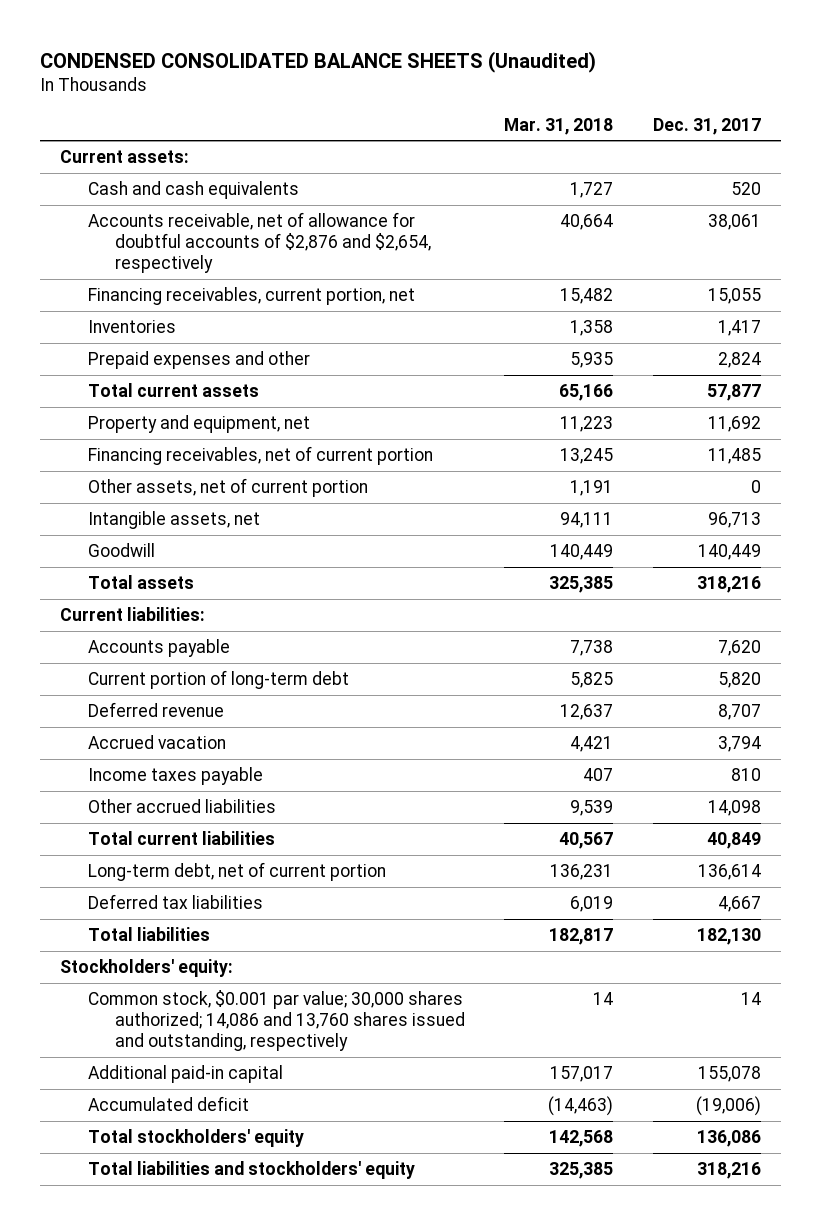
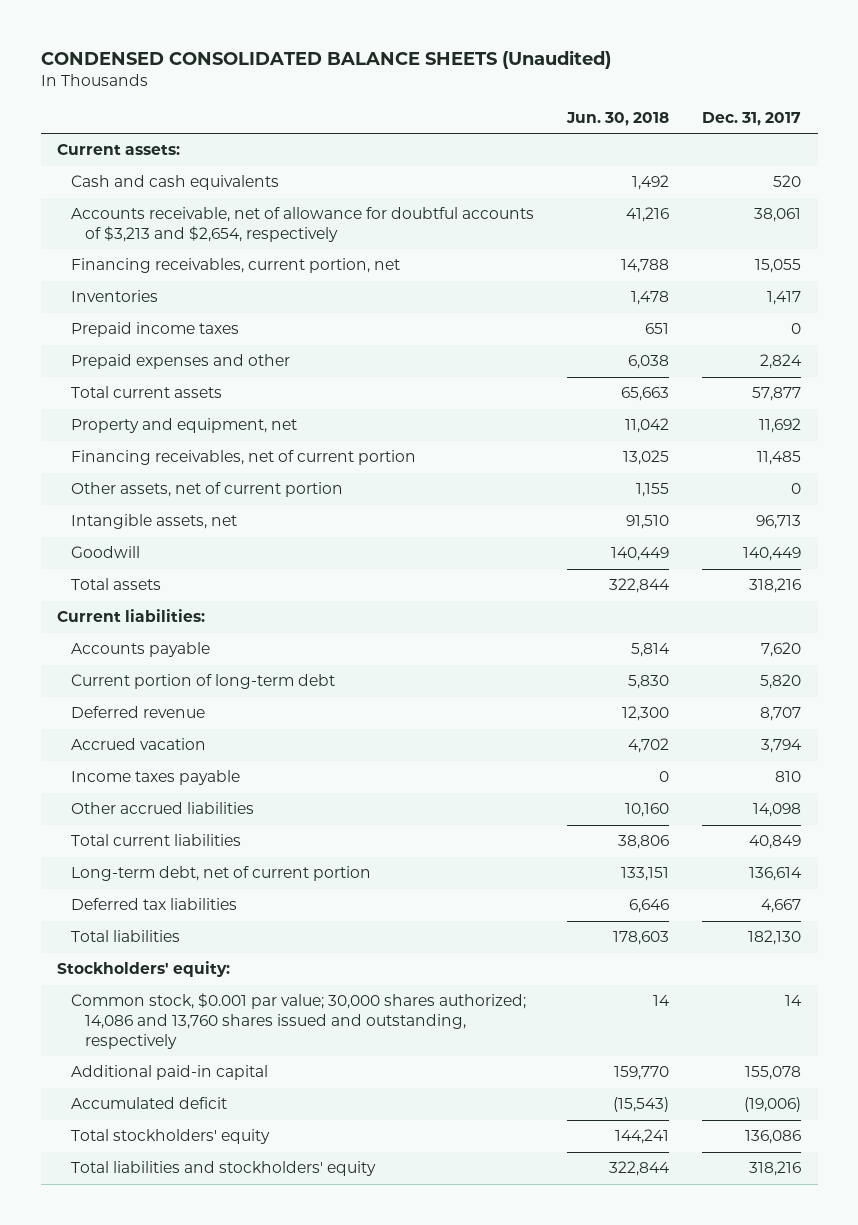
[504,117,614,135] Mar. 31, 2018 -> none
none -> [566,112,670,127] Jun. 30, 2018
[87,212,431,274] Accounts receivable, net of allowance for doubtful accounts of $2,876 and $2,654, respectively -> [71,207,535,242] Accounts receivable, net of allowance for doubtful accounts of $3,213 and $2,654, respectively
none -> [71,322,240,338] Prepaid income taxes

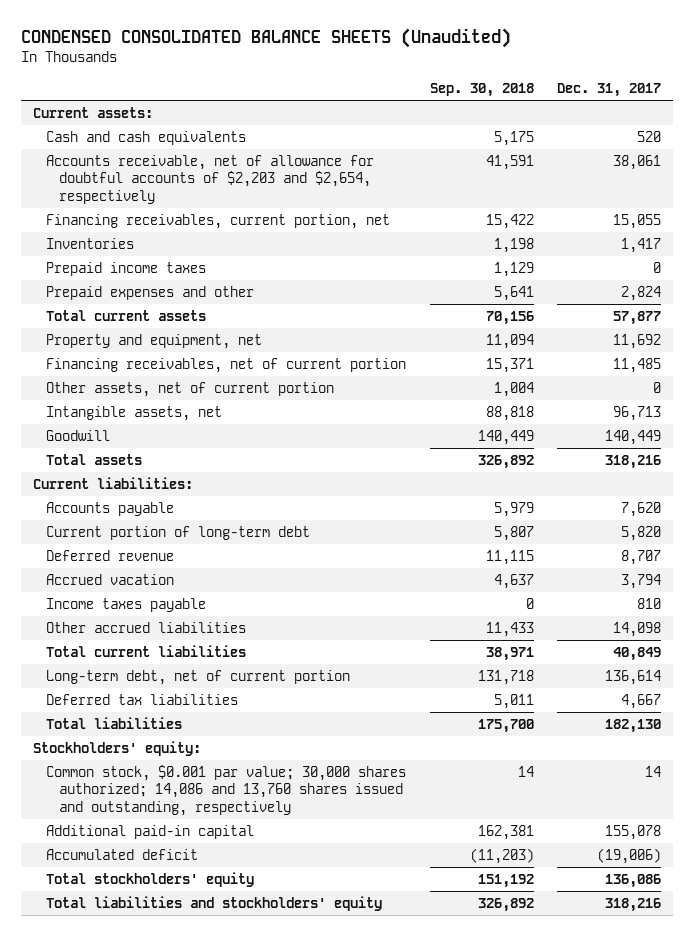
[566,112,670,127] Jun. 30, 2018 -> none
none -> [429,83,534,98] Sep. 30, 2018
[71,207,535,242] Accounts receivable, net of allowance for doubtful accounts of $3,213 and $2,654, respectively -> [45,155,374,204] Accounts receivable, net of allowance for doubtful accounts of $2,203 and $2,654, respectively

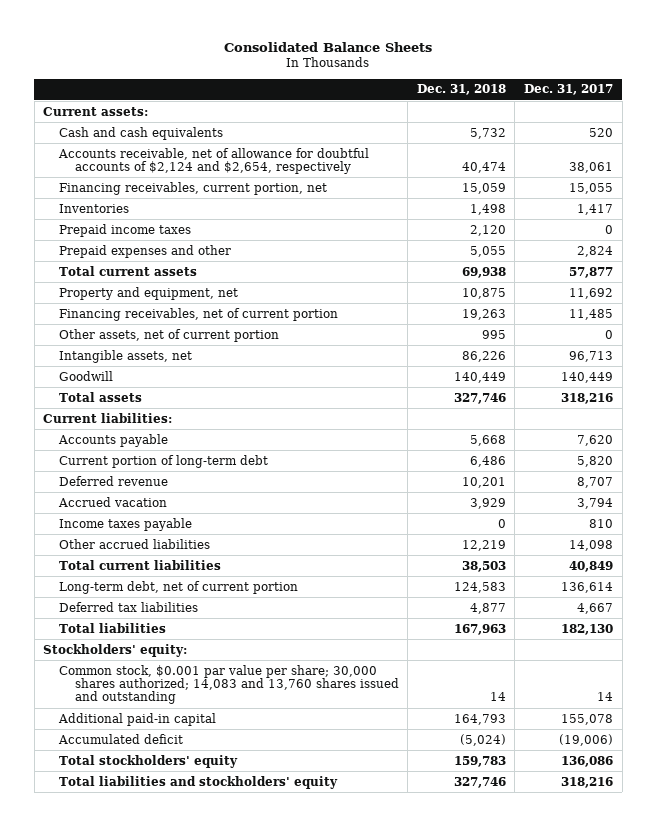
[20,27,511,48] CONDENSED CONSOLIDATED BALANCE SHEETS (Unaudited) -> [224,41,433,52] Consolidated Balance Sheets
[429,83,534,98] Sep. 30, 2018 -> none
none -> [416,84,506,96] Dec. 31, 2018
[45,155,374,204] Accounts receivable, net of allowance for doubtful accounts of $2,203 and $2,654, respectively -> [57,147,369,175] Accounts receivable, net of allowance for doubtful accounts of $2,124 and $2,654, respectively
[45,765,406,816] Common stock, $0.001 par value; 30,000 shares authorized; 14,086 and 13,760 shares issued and outstanding, respectively -> [58,664,399,705] Common stock, $0.001 par value per share; 30,000 shares authorized; 14,083 and 13,760 shares issued and outstanding

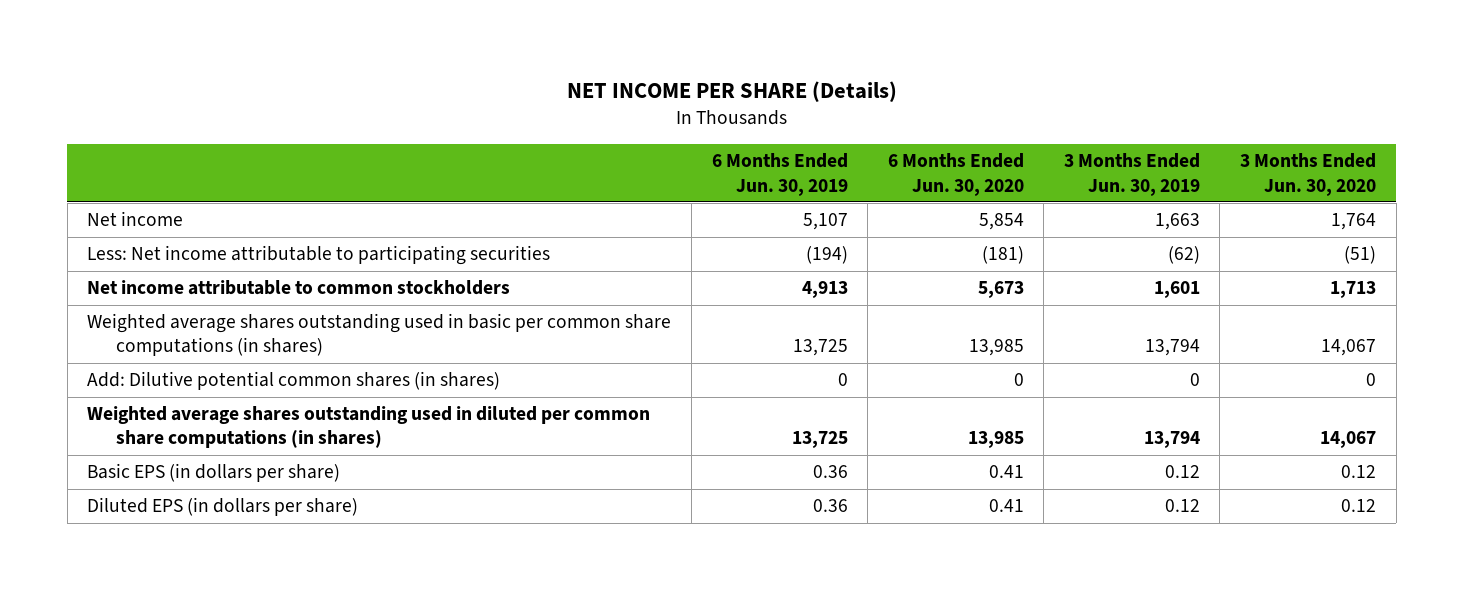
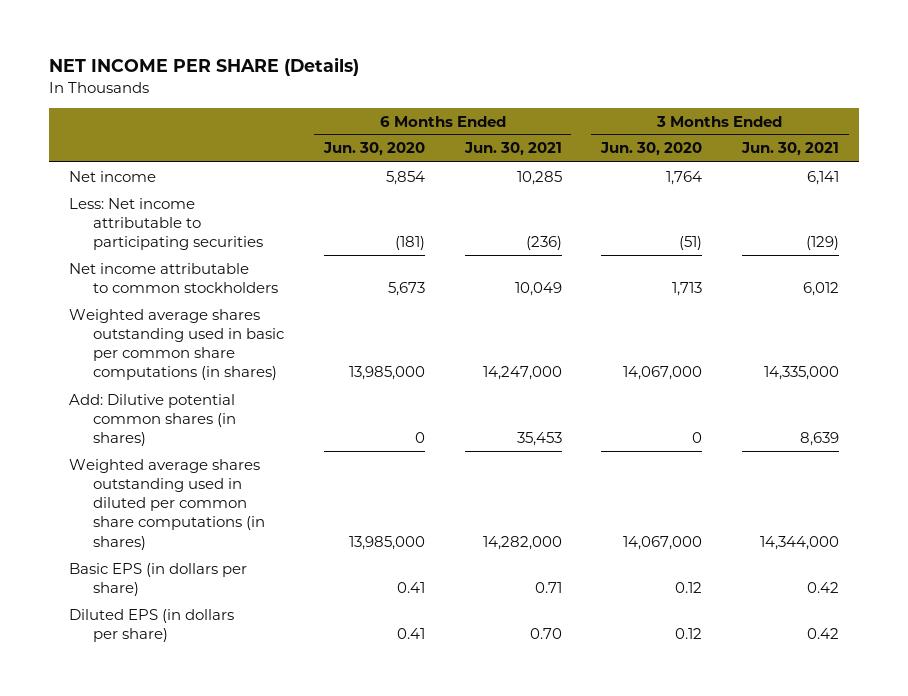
[711,153,848,196] 6 Months Ended Jun. 30, 2019 -> none
[1063,153,1200,196] 3 Months Ended Jun. 30, 2019 -> none
none -> [463,142,562,157] Jun. 30, 2021
none -> [741,142,840,157] Jun. 30, 2021
[968,339,1024,357] 13,985 -> [348,366,425,381] 13,985,000
[1321,339,1377,357] 14,067 -> [623,366,703,381] 14,067,000
[967,431,1024,449] 13,985 -> [348,535,425,550] 13,985,000
[1320,431,1377,449] 14,067 -> [623,535,703,550] 14,067,000

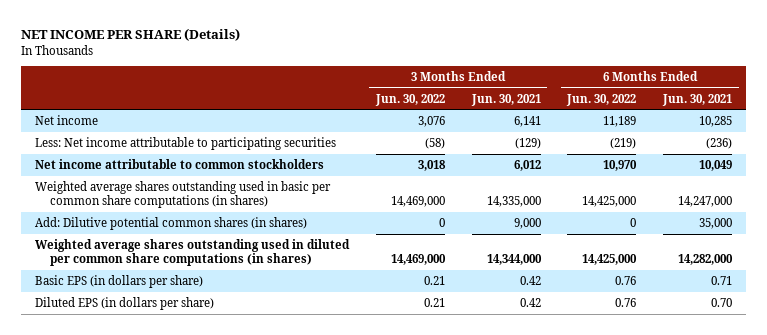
[322,142,425,157] Jun. 30, 2020 -> none
[600,142,703,157] Jun. 30, 2020 -> none
none -> [374,93,445,106] Jun. 30, 2022
none -> [566,93,637,106] Jun. 30, 2022
[516,432,562,447] 35,453 -> [699,217,733,229] 35,000
[800,432,840,447] 8,639 -> [513,217,541,229] 9,000

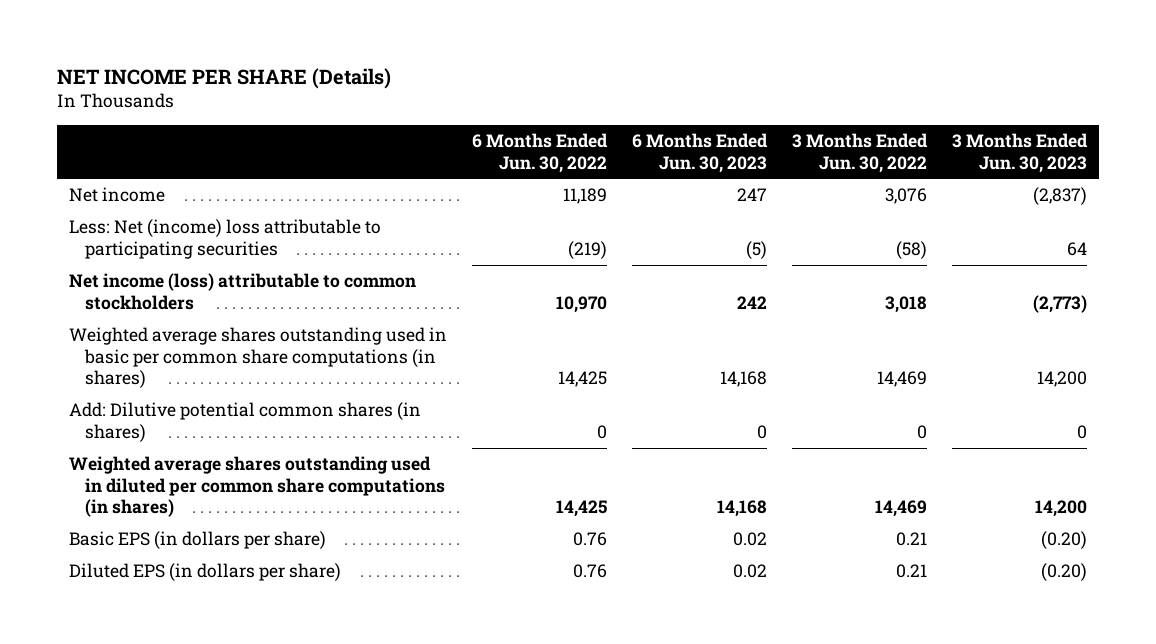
[470,93,541,106] Jun. 30, 2021 -> none
[662,93,733,106] Jun. 30, 2021 -> none
none -> [631,133,768,173] 6 Months Ended Jun. 30, 2023
none -> [951,133,1088,173] 3 Months Ended Jun. 30, 2023
[34,136,336,150] Less: Net income attributable to participating securities -> [69,219,382,259] Less: Net (income) loss attributable to participating securities
[34,158,324,169] Net income attributable to common stockholders -> [69,273,417,310] Net income (loss) attributable to common stockholders
[390,195,445,207] 14,469,000 -> [876,370,927,387] 14,469
[582,195,637,207] 14,425,000 -> [558,370,608,387] 14,425
[390,253,446,265] 14,469,000 -> [874,499,927,517] 14,469
[582,253,638,265] 14,425,000 -> [556,499,608,517] 14,425

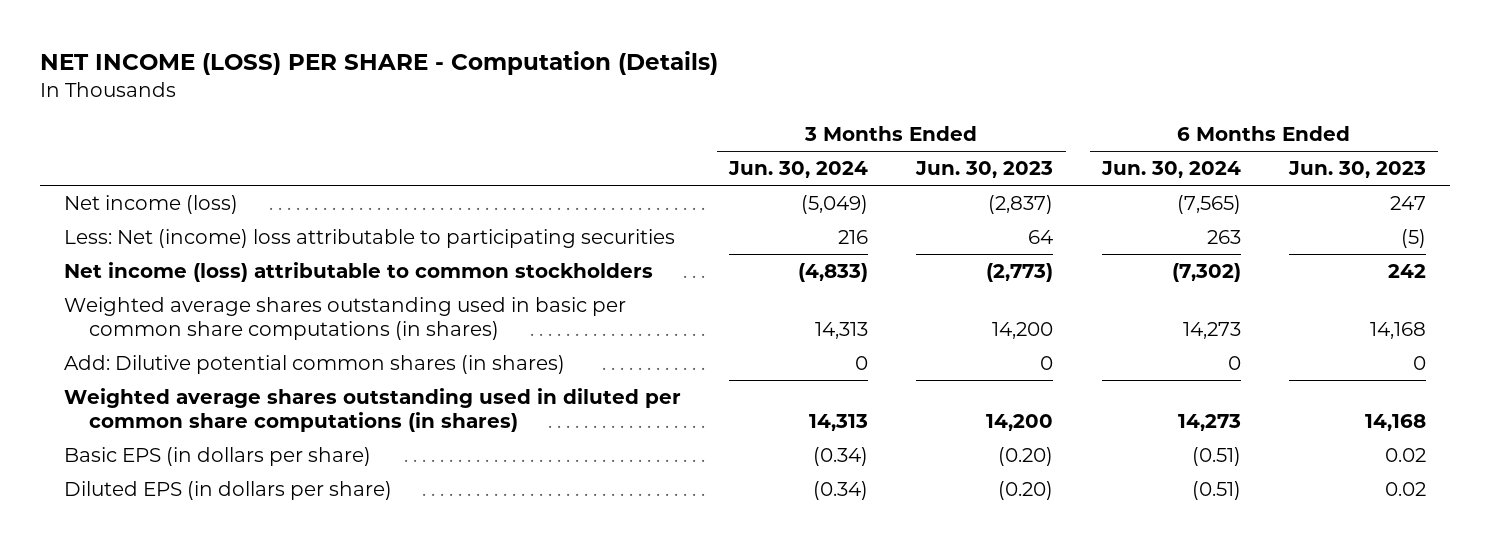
[56,67,391,89] NET INCOME PER SHARE (Details) -> [39,51,718,76] NET INCOME (LOSS) PER SHARE - Computation (Details)
[472,133,609,173] 6 Months Ended Jun. 30, 2022 -> none
[791,133,928,173] 3 Months Ended Jun. 30, 2022 -> none
none -> [728,160,869,178] Jun. 30, 2024
none -> [1100,160,1241,178] Jun. 30, 2024
[69,187,166,203] Net income -> [63,194,238,214] Net income (loss)

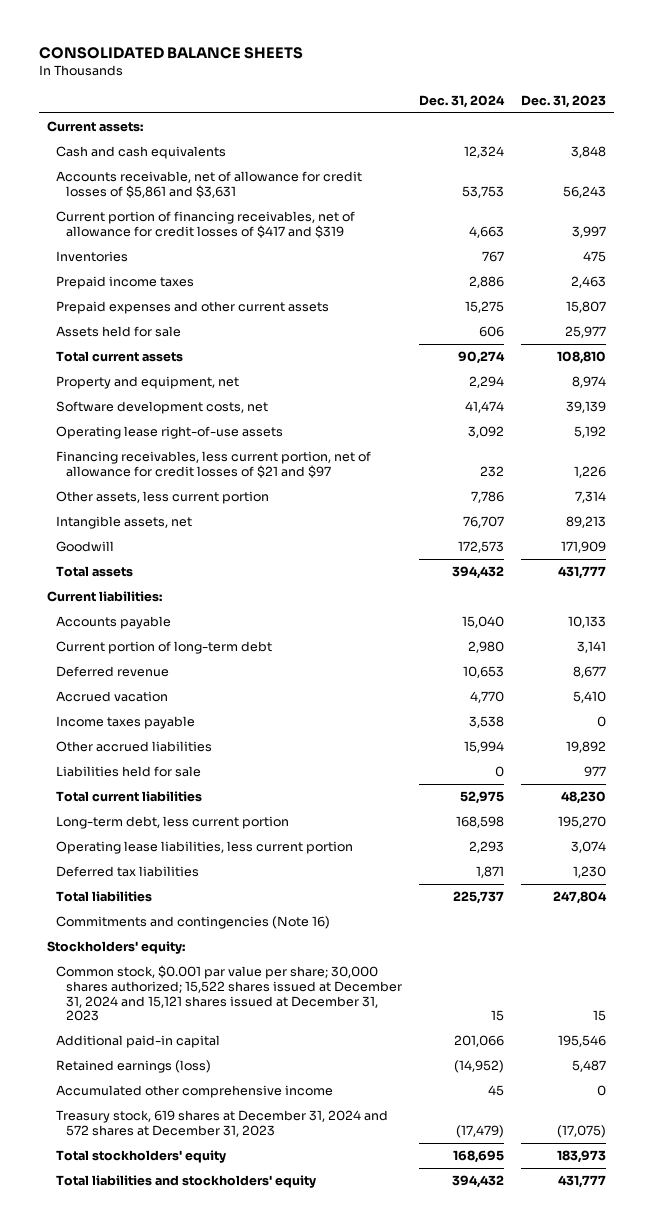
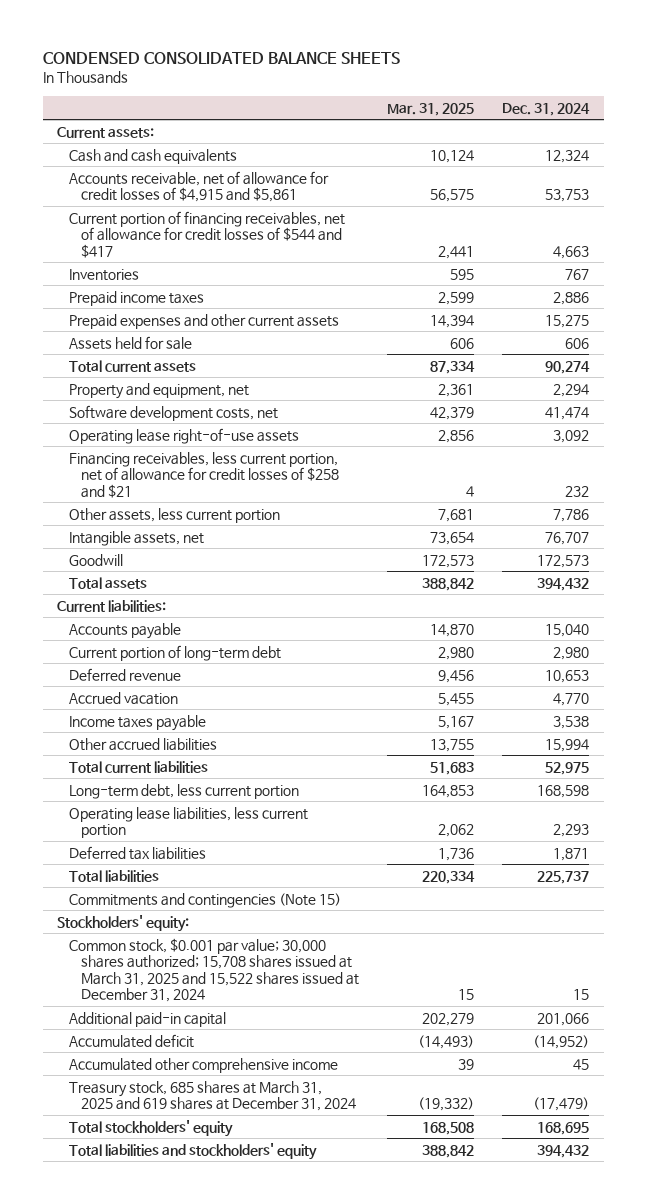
[38,47,303,60] CONSOLIDATED BALANCE SHEETS -> [42,51,400,64] CONDENSED CONSOLIDATED BALANCE SHEETS
[520,95,606,109] Dec. 31, 2023 -> none
none -> [387,102,475,116] Mar. 31, 2025
[56,171,363,198] Accounts receivable, net of allowance for credit losses of $5,861 and $3,631 -> [68,170,329,203] Accounts receivable, net of allowance for credit losses of $4,915 and $5,861
[56,211,356,238] Current portion of financing receivables, net of allowance for credit losses of $417 and $319 -> [68,210,345,258] Current portion of financing receivables, net of allowance for credit losses of $544 and $417
[56,451,372,478] Financing receivables, less current portion, net of allowance for credit losses of $21 and $97 -> [68,451,340,498] Financing receivables, less current portion, net of allowance for credit losses of $258 and $21
[56,766,202,778] Liabilities held for sale -> none
[56,916,331,930] Commitments and contingencies (Note 16) -> [68,892,341,908] Commitments and contingencies (Note 15)
[56,965,402,1022] Common stock, $0.001 par value per share; 30,000 shares authorized; 15,522 shares issued at December 31, 2024 and 15,121 shares issued at December 31, 2023 -> [68,937,360,1003] Common stock, $0.001 par value; 30,000 shares authorized; 15,708 shares issued at March 31, 2025 and 15,522 shares issued at December 31, 2024
[56,1060,212,1074] Retained earnings (loss) -> [68,1033,194,1048] Accumulated deficit
[56,1110,389,1137] Treasury stock, 619 shares at December 31, 2024 and 572 shares at December 31, 2023 -> [68,1080,357,1112] Treasury stock, 685 shares at March 31, 2025 and 619 shares at December 31, 2024

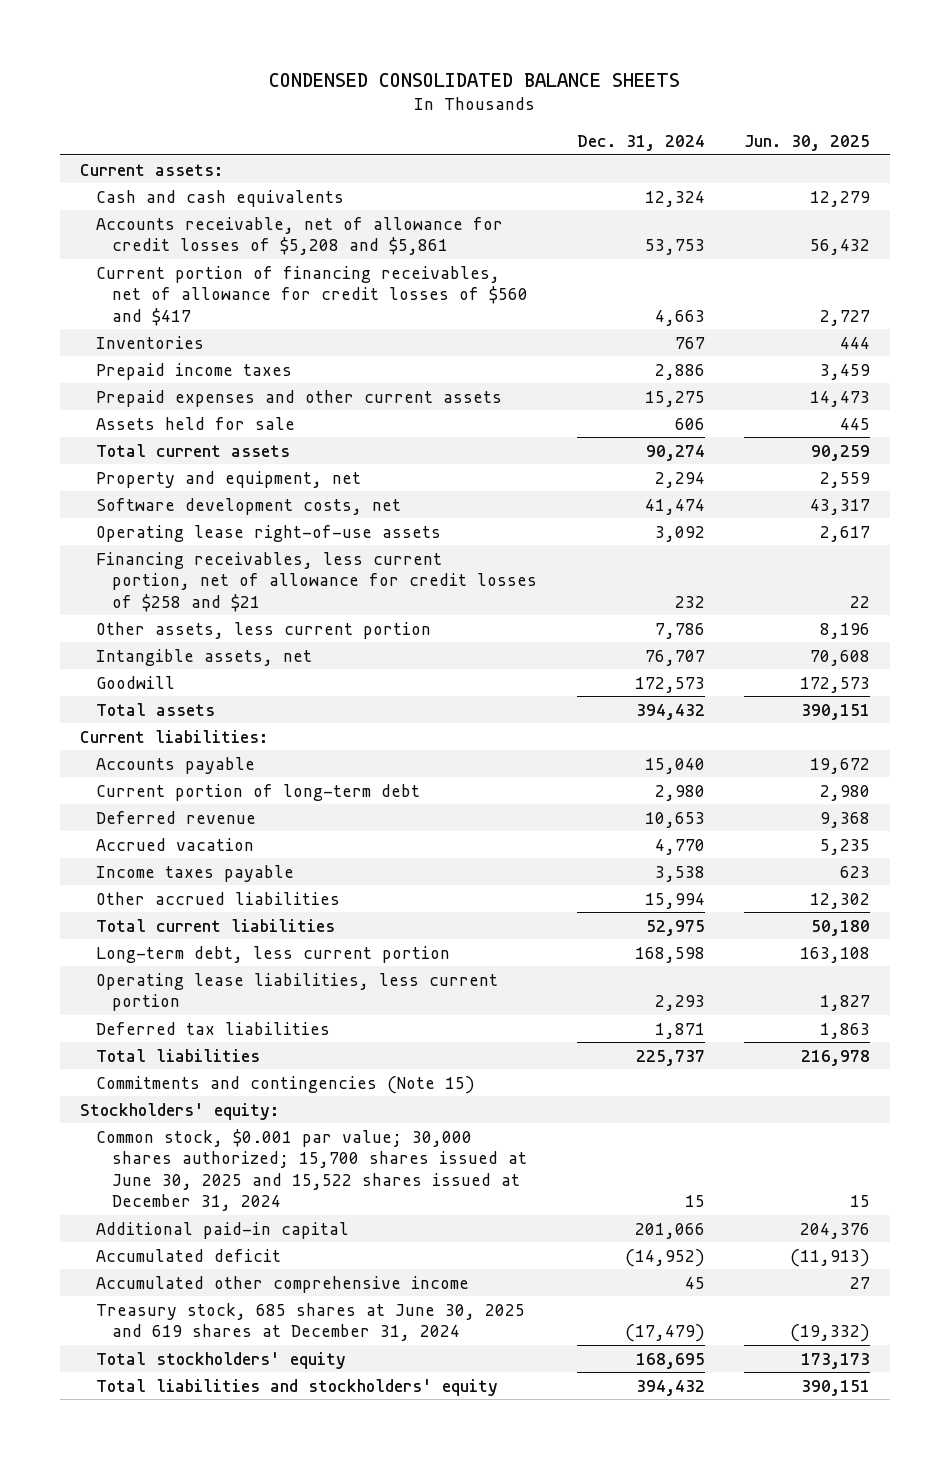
[387,102,475,116] Mar. 31, 2025 -> none
none -> [744,135,871,152] Jun. 30, 2025
[68,170,329,203] Accounts receivable, net of allowance for credit losses of $4,915 and $5,861 -> [95,216,503,256] Accounts receivable, net of allowance for credit losses of $5,208 and $5,861
[68,210,345,258] Current portion of financing receivables, net of allowance for credit losses of $544 and $417 -> [95,265,528,326] Current portion of financing receivables, net of allowance for credit losses of $560 and $417
[68,937,360,1003] Common stock, $0.001 par value; 30,000 shares authorized; 15,708 shares issued at March 31, 2025 and 15,522 shares issued at December 31, 2024 -> [95,1128,527,1212] Common stock, $0.001 par value; 30,000 shares authorized; 15,700 shares issued at June 30, 2025 and 15,522 shares issued at December 31, 2024
[68,1080,357,1112] Treasury stock, 685 shares at March 31, 2025 and 619 shares at December 31, 2024 -> [95,1302,525,1342] Treasury stock, 685 shares at June 30, 2025 and 619 shares at December 31, 2024

